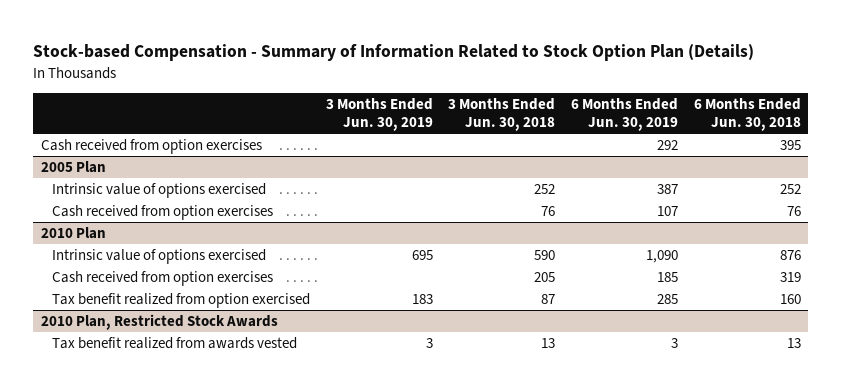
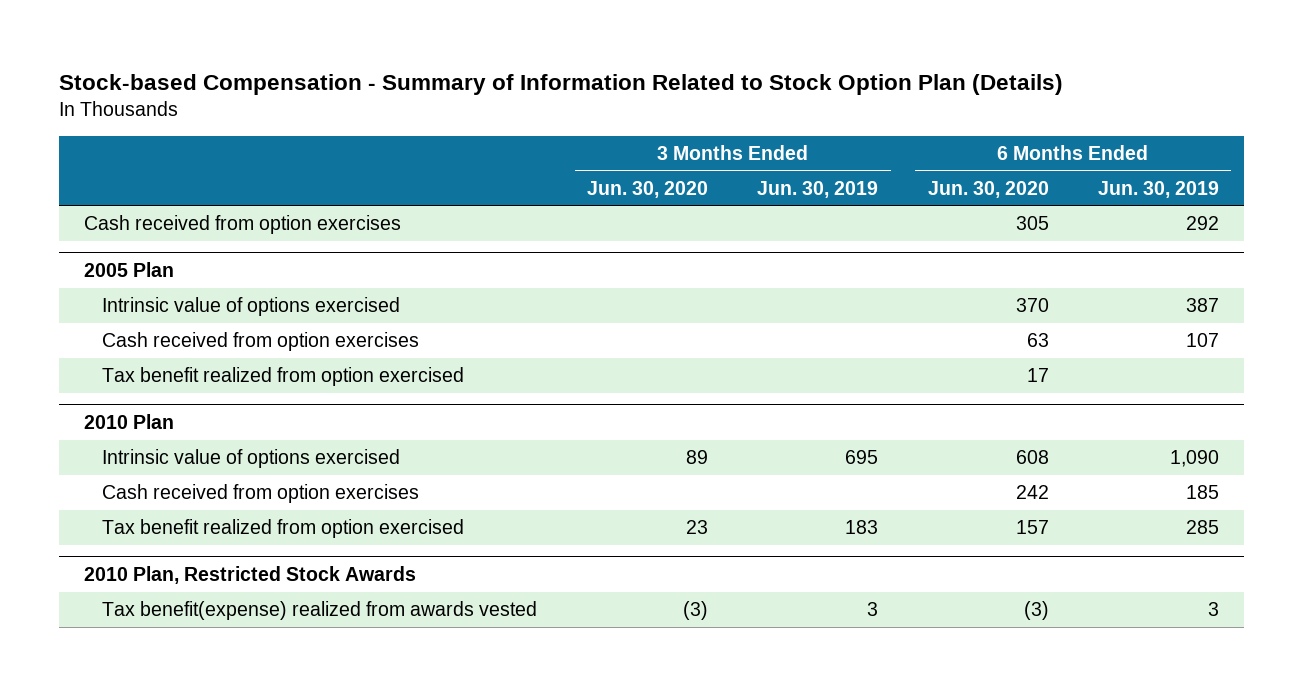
[448,98,556,132] 3 Months Ended Jun. 30, 2018 -> none
[693,98,801,132] 6 Months Ended Jun. 30, 2018 -> none
none -> [586,180,708,198] Jun. 30, 2020
none -> [927,180,1049,198] Jun. 30, 2020
none -> [102,367,465,387] Tax benefit realized from option exercised
[52,337,298,350] Tax benefit realized from awards vested -> [102,601,538,621] Tax benefit(expense) realized from awards vested

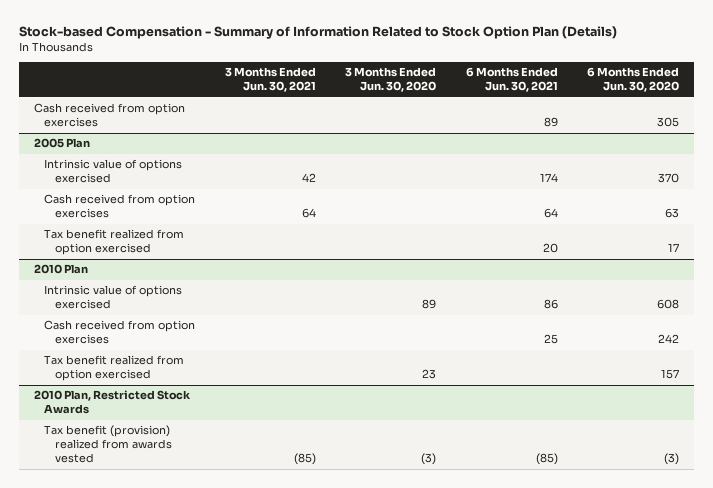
[757,180,879,198] Jun. 30, 2019 -> none
[1098,180,1220,198] Jun. 30, 2019 -> none
none -> [224,67,316,93] 3 Months Ended Jun. 30, 2021
none -> [465,67,558,93] 6 Months Ended Jun. 30, 2021
[102,601,538,621] Tax benefit(expense) realized from awards vested -> [44,425,172,464] Tax benefit (provision) realized from awards vested

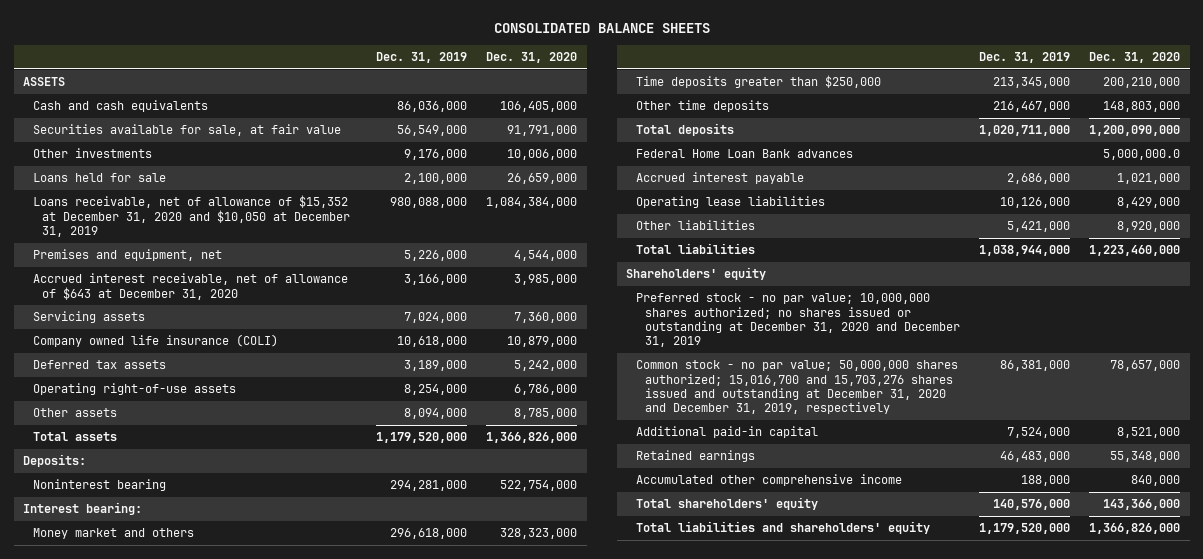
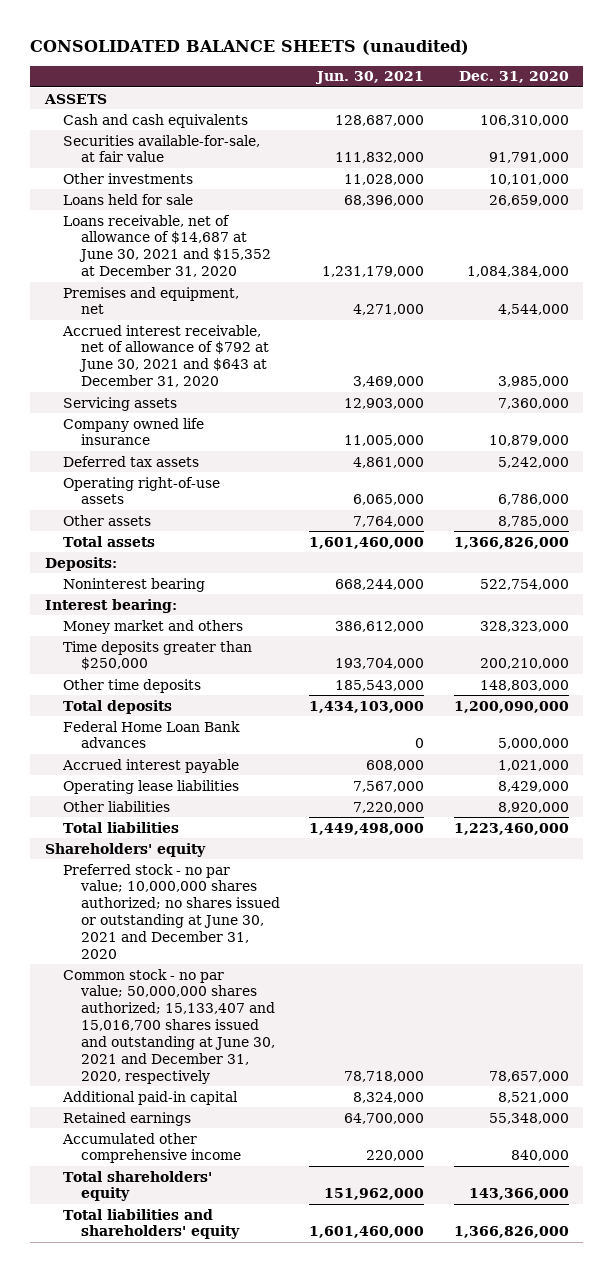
[493,22,710,33] CONSOLIDATED BALANCE SHEETS -> [30,39,470,55] CONSOLIDATED BALANCE SHEETS (unaudited)
[376,51,468,63] Dec. 31, 2019 -> none
none -> [315,71,425,85] Jun. 30, 2021
[500,101,578,113] 106,405,000 -> [479,114,569,126] 106,310,000
[32,124,341,137] Securities available for sale, at fair value -> [63,134,261,163] Securities available-for-sale, at fair value
[507,149,578,161] 10,006,000 -> [488,173,569,185] 10,101,000
[32,195,351,238] Loans receivable, net of allowance of $15,352 at December 31, 2020 and $10,050 at December 31, 2019 -> [63,214,271,278] Loans receivable, net of allowance of $14,687 at June 30, 2021 and $15,352 at December 31, 2020
[32,273,348,300] Accrued interest receivable, net of allowance of $643 at December 31, 2020 -> [62,324,269,388] Accrued interest receivable, net of allowance of $792 at June 30, 2021 and $643 at December 31, 2020
[32,334,278,348] Company owned life insurance (COLI) -> [63,417,205,446] Company owned life insurance
[1103,149,1181,161] 5,000,000.0 -> [497,738,569,750] 5,000,000
[635,293,961,348] Preferred stock - no par value; 10,000,000 shares authorized; no shares issued or outstanding at December 31, 2020 and December 31, 2019 -> [63,863,280,959] Preferred stock - no par value; 10,000,000 shares authorized; no shares issued or outstanding at June 30, 2021 and December 31, 2020
[635,360,958,415] Common stock - no par value; 50,000,000 shares authorized; 15,016,700 and 15,703,276 shares issued and outstanding at December 31, 2020 and December 31, 2019, respectively -> [63,968,275,1084] Common stock - no par value; 50,000,000 shares authorized; 15,133,407 and 15,016,700 shares issued and outstanding at June 30, 2021 and December 31, 2020, respectively

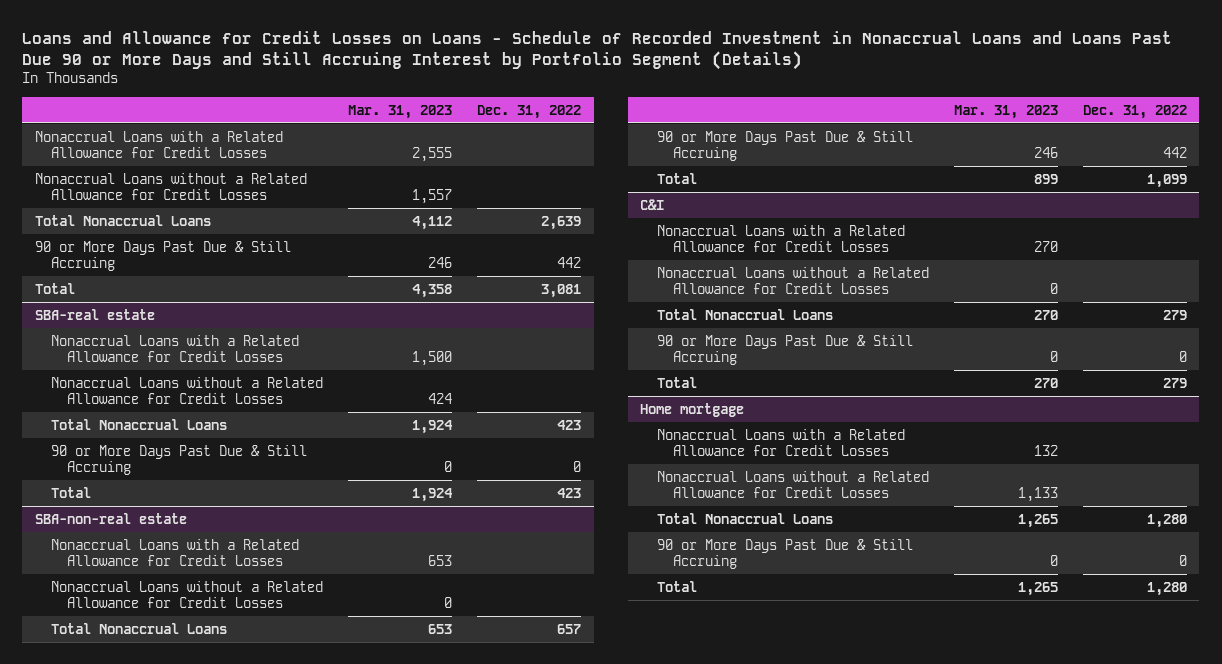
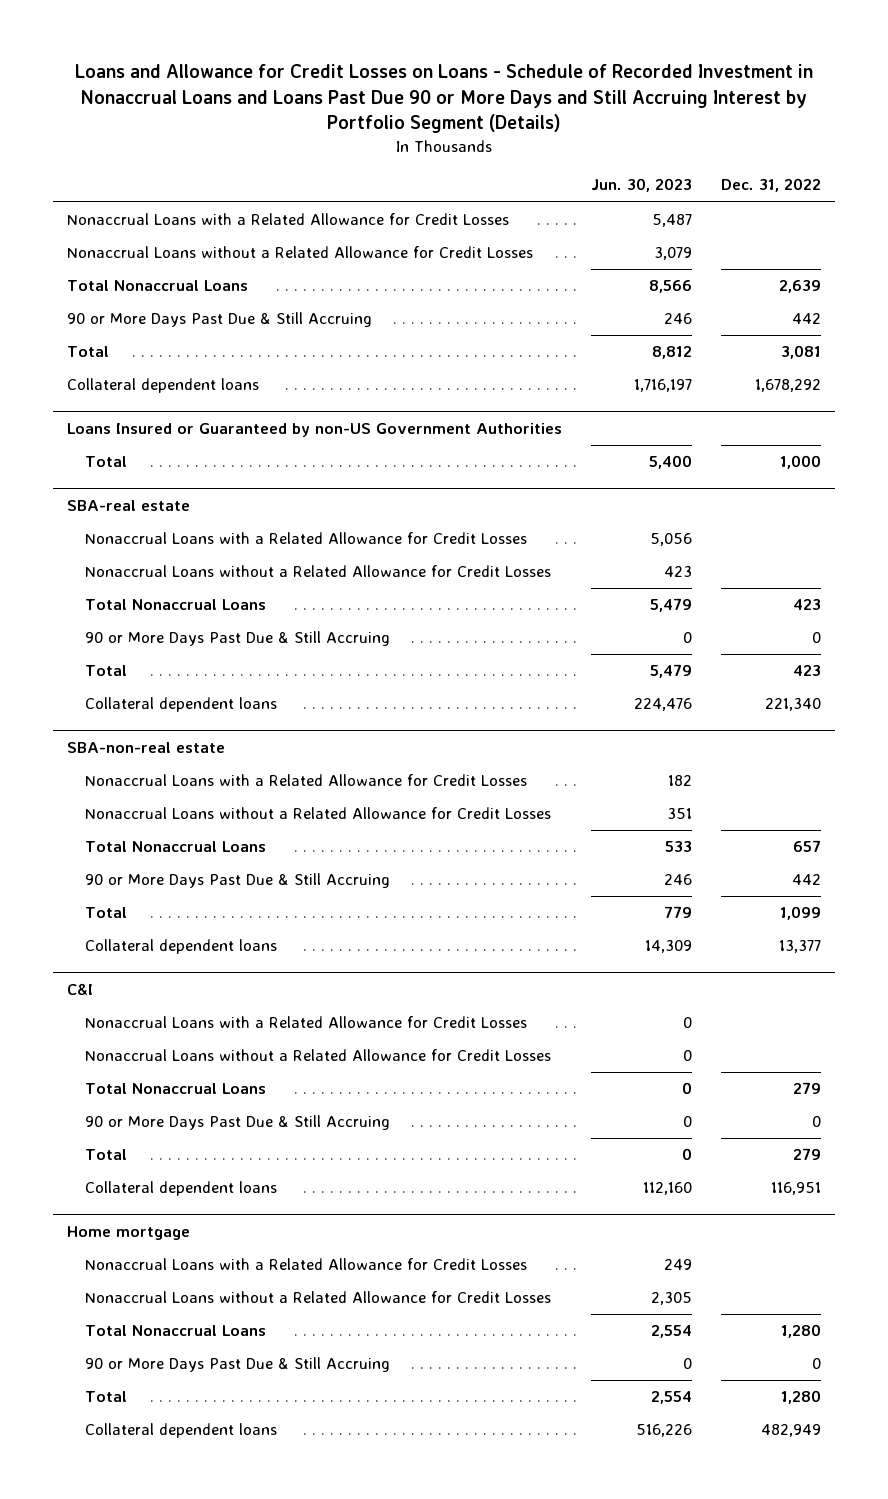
[348,104,453,119] Mar. 31, 2023 -> none
none -> [590,178,692,193] Jun. 30, 2023
none -> [67,378,260,394] Collateral dependent loans
none -> [67,422,563,437] Loans Insured or Guaranteed by non-US Government Authorities
none -> [84,456,127,468] Total
none -> [84,697,277,713] Collateral dependent loans
none -> [84,939,277,955] Collateral dependent loans
none -> [84,1181,277,1197] Collateral dependent loans
none -> [84,1423,277,1439] Collateral dependent loans

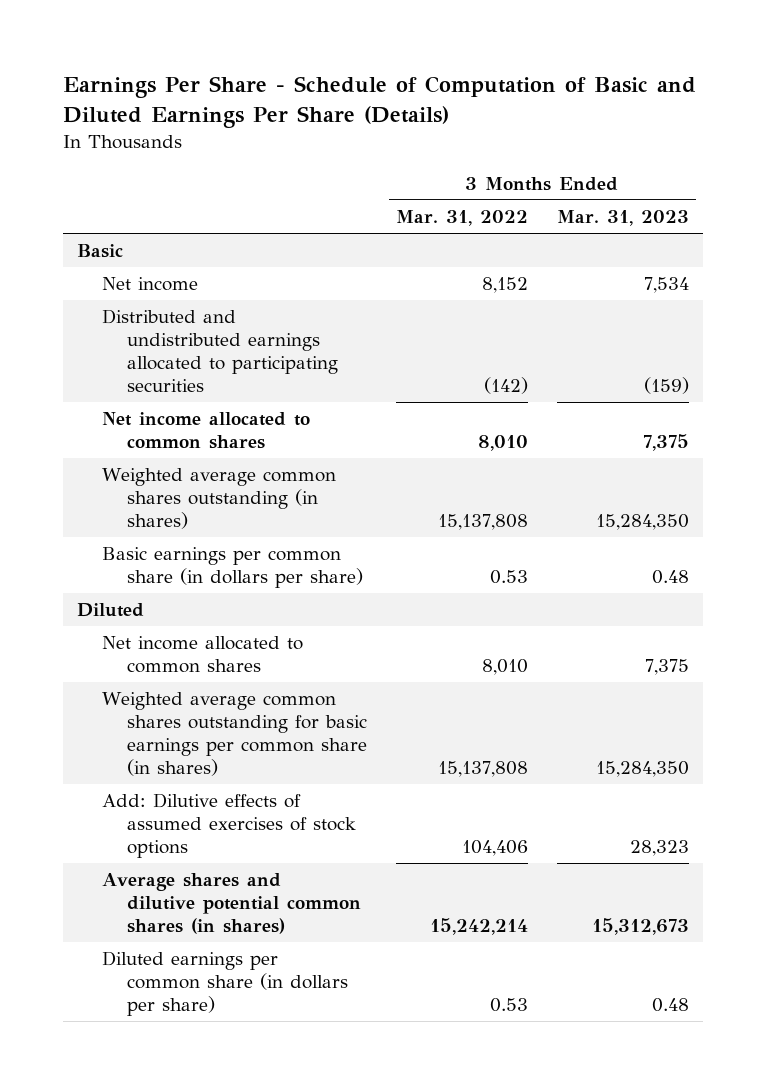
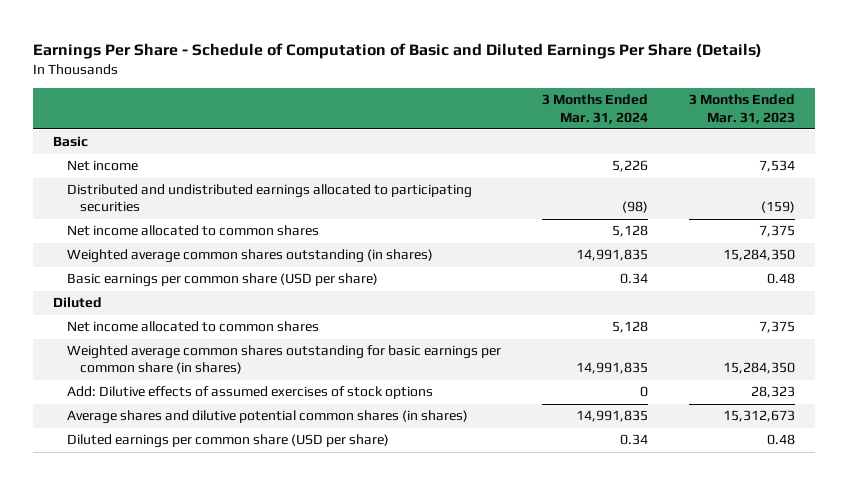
[395,210,528,227] Mar. 31, 2022 -> none
none -> [541,94,648,124] 3 Months Ended Mar. 31, 2024
[101,547,363,589] Basic earnings per common share (in dollars per share) -> [66,273,378,288] Basic earnings per common share (USD per share)
[101,951,348,1016] Diluted earnings per common share (in dollars per share) -> [66,434,389,449] Diluted earnings per common share (USD per share)

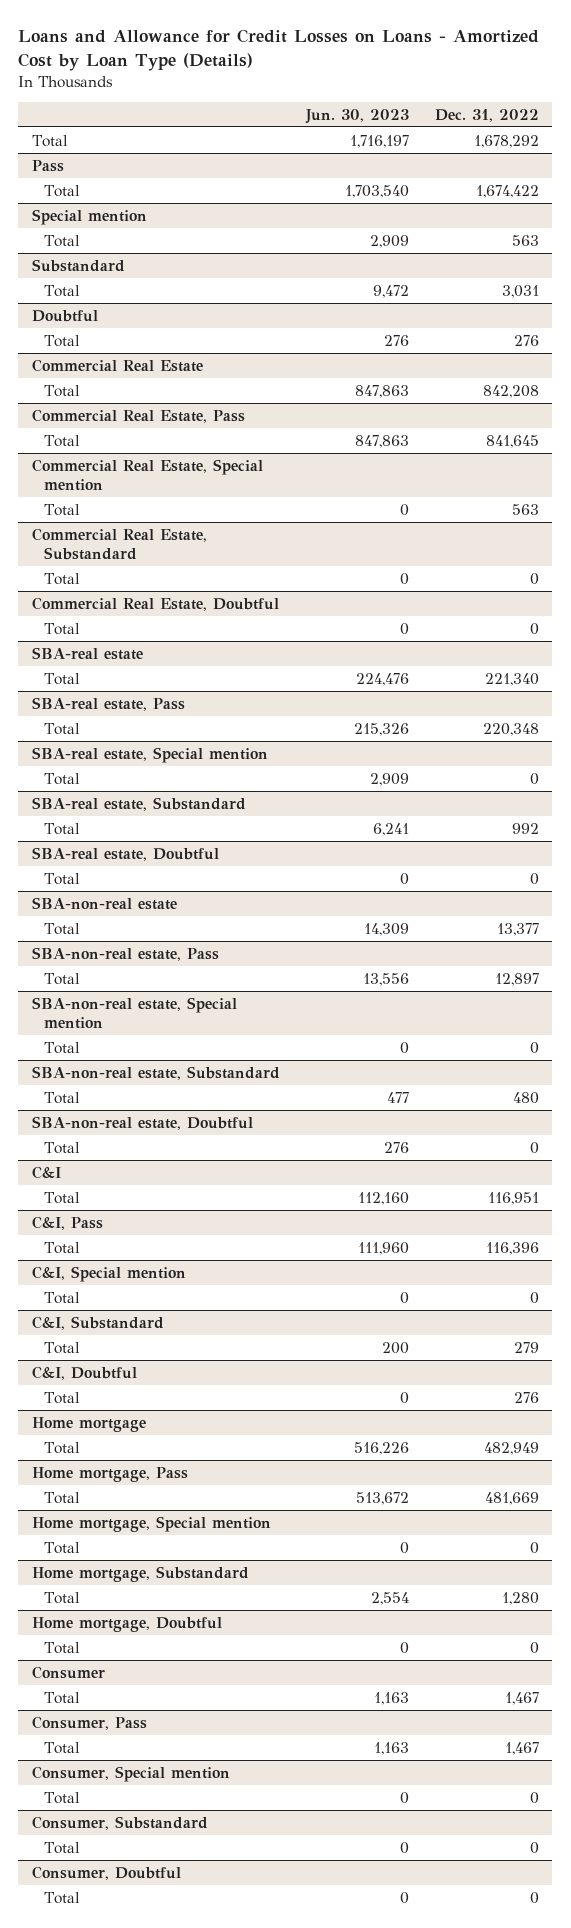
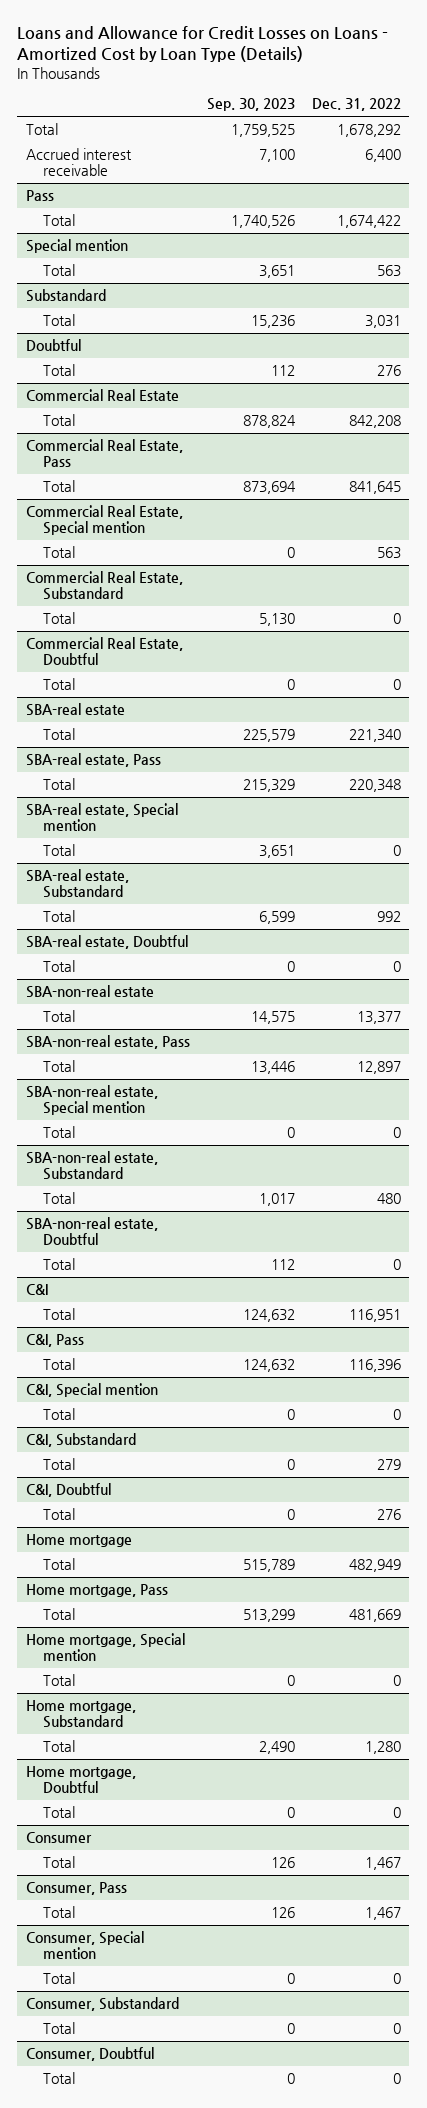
[304,108,409,124] Jun. 30, 2023 -> none
none -> [206,98,295,112] Sep. 30, 2023
none -> [25,148,132,177] Accrued interest receivable

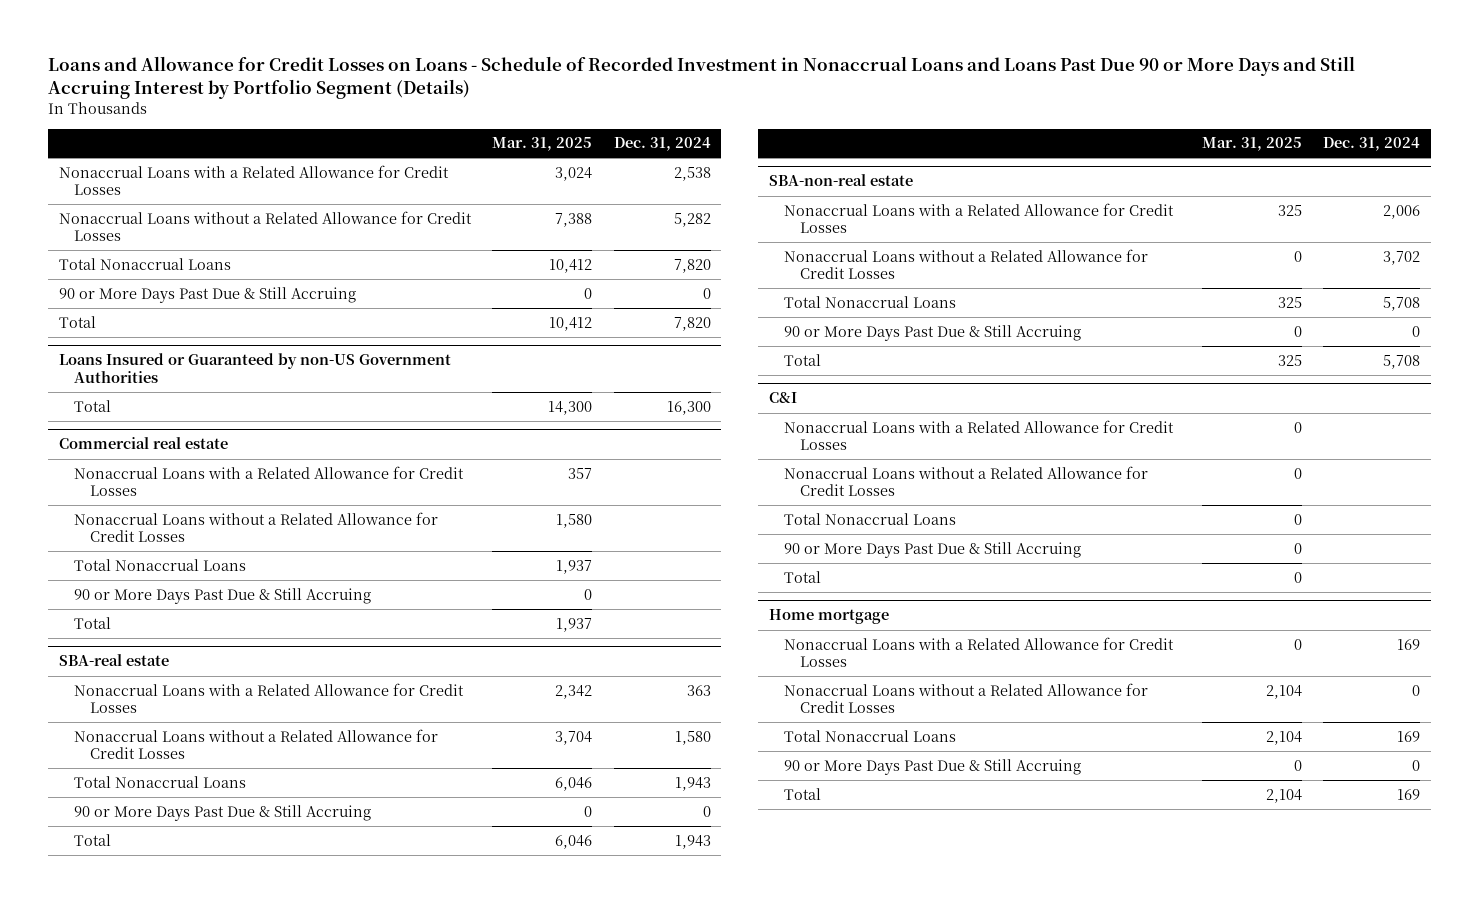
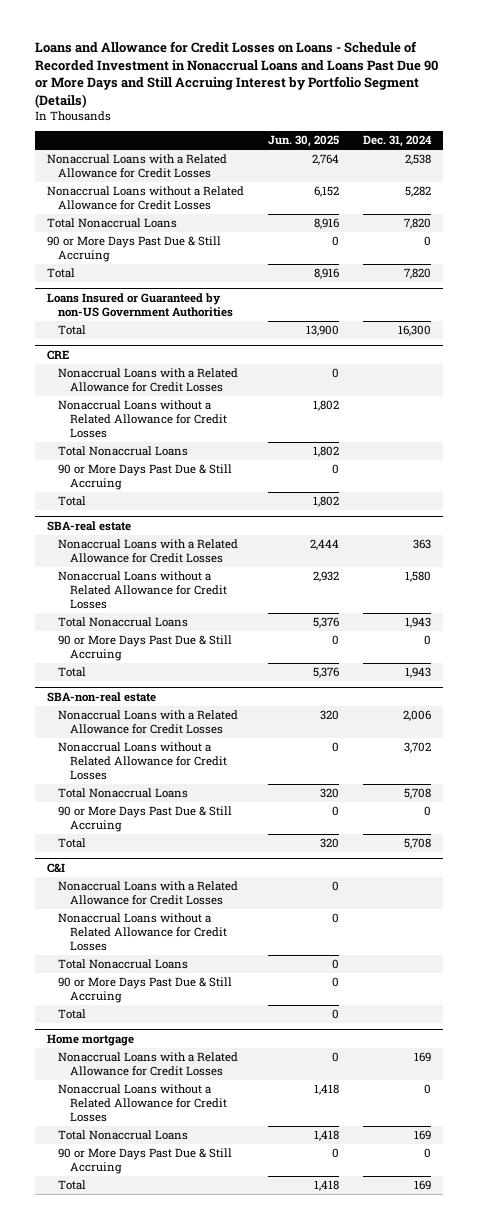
[492,137,593,152] Mar. 31, 2025 -> none
none -> [267,135,339,148] Jun. 30, 2025
[58,437,228,450] Commercial real estate -> [46,350,69,361] CRE

